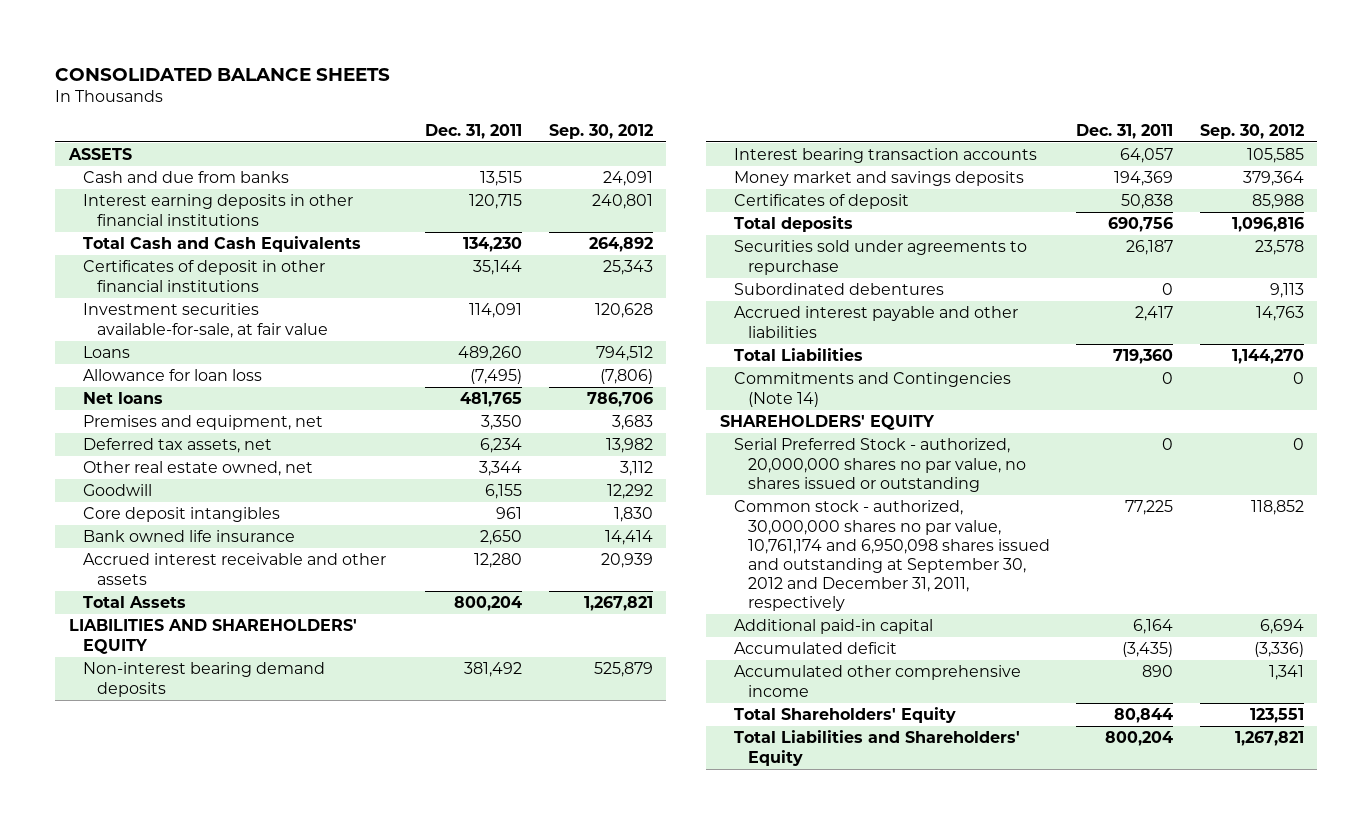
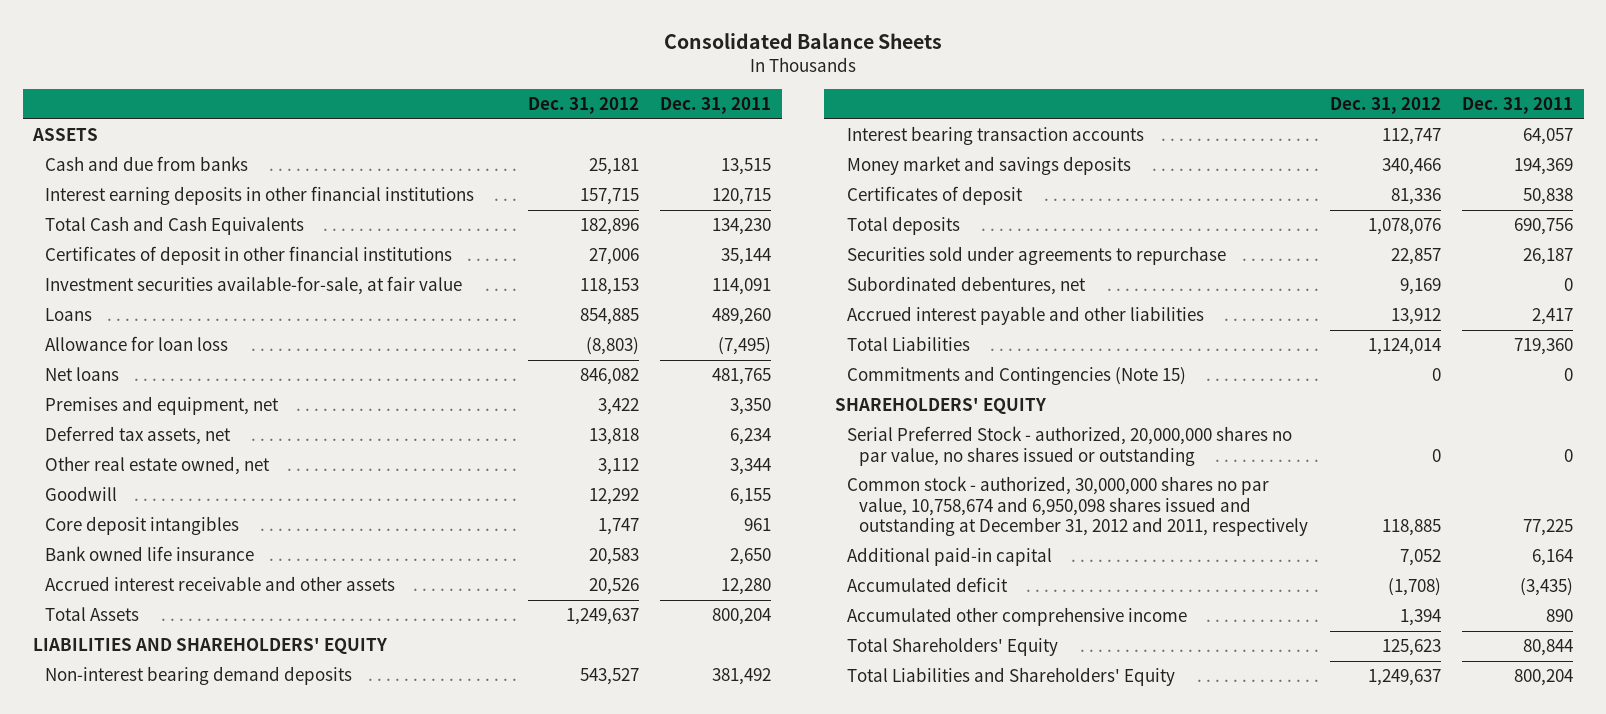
[55,67,391,81] CONSOLIDATED BALANCE SHEETS -> [664,33,943,50] Consolidated Balance Sheets
[548,123,653,139] Sep. 30, 2012 -> none
none -> [527,97,639,115] Dec. 31, 2012
[733,283,944,296] Subordinated debentures -> [847,276,1087,296] Subordinated debentures, net
[733,372,1011,407] Commitments and Contingencies (Note 14) -> [847,366,1187,386] Commitments and Contingencies (Note 15)
[733,500,1050,612] Common stock - authorized, 30,000,000 shares no par value, 10,761,174 and 6,950,098 shares issued and outstanding at September 30, 2012 and December 31, 2011, respectively -> [847,476,1309,537] Common stock - authorized, 30,000,000 shares no par value, 10,758,674 and 6,950,098 shares issued and outstanding at December 31, 2012 and 2011, respectively

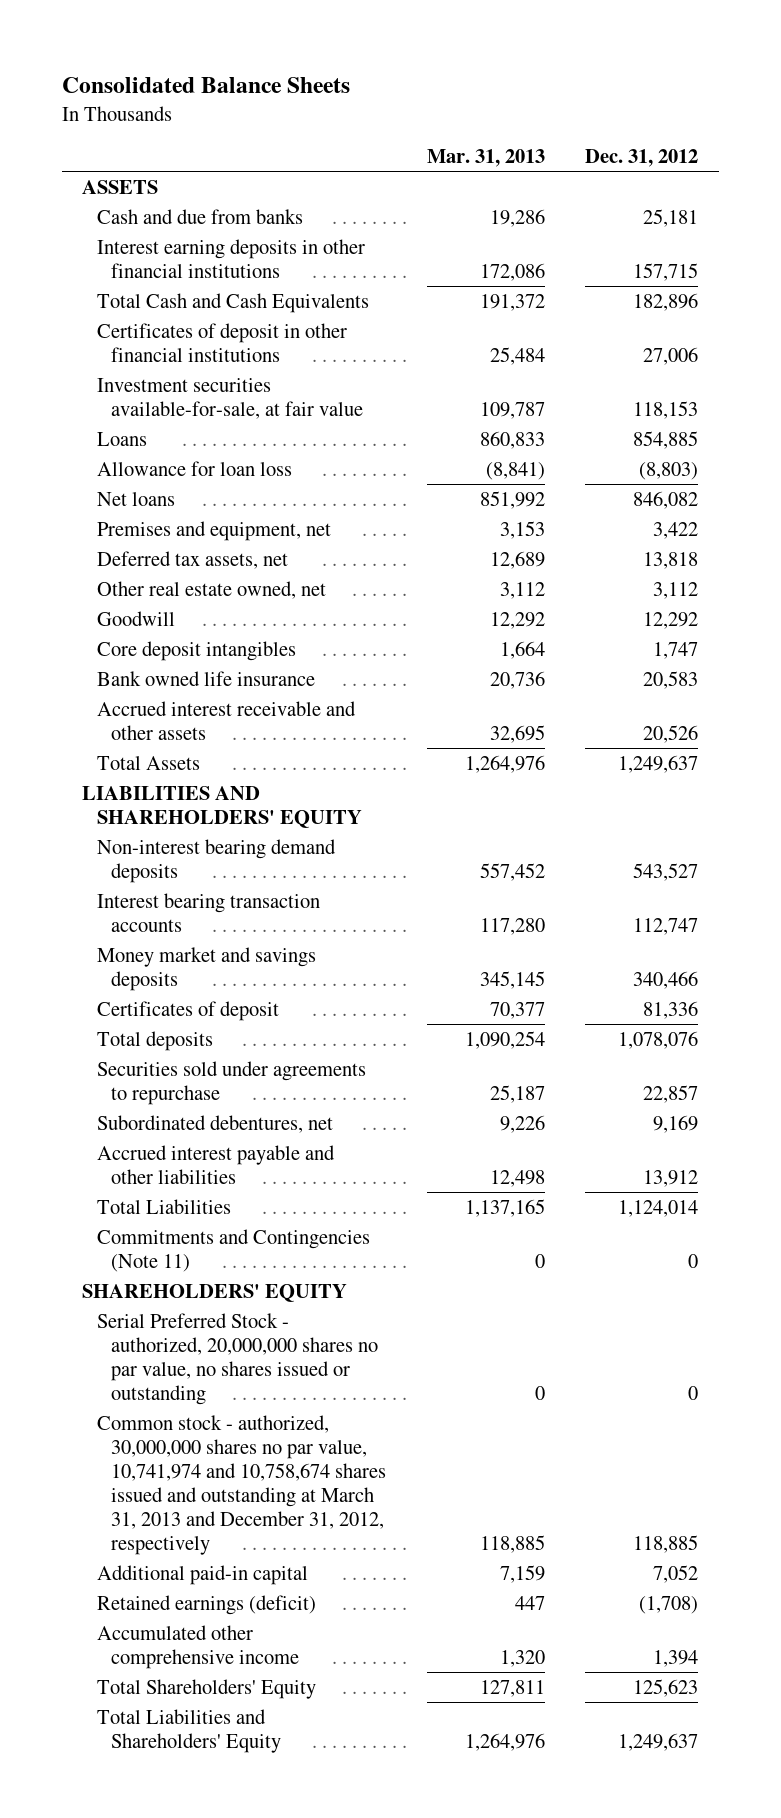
[660,97,772,115] Dec. 31, 2011 -> none
none -> [426,148,545,167] Mar. 31, 2013
[847,366,1187,386] Commitments and Contingencies (Note 15) -> [96,1228,370,1272] Commitments and Contingencies (Note 11)
[847,476,1309,537] Common stock - authorized, 30,000,000 shares no par value, 10,758,674 and 6,950,098 shares issued and outstanding at December 31, 2012 and 2011, respectively -> [96,1414,387,1555] Common stock - authorized, 30,000,000 shares no par value, 10,741,974 and 10,758,674 shares issued and outstanding at March 31, 2013 and December 31, 2012, respectively
[847,577,1009,593] Accumulated deficit -> [96,1594,316,1615] Retained earnings (deficit)

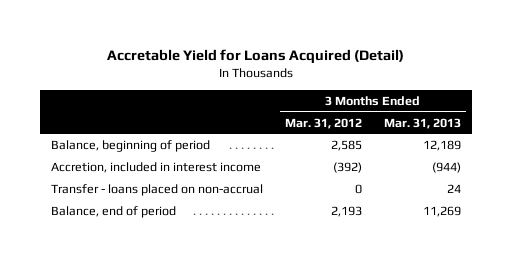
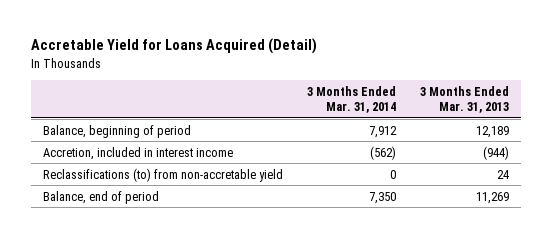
[284,117,362,129] Mar. 31, 2012 -> none
none -> [307,85,397,114] 3 Months Ended Mar. 31, 2014
[51,184,264,197] Transfer - loans placed on non-accrual -> none
none -> [42,167,283,182] Reclassifications (to) from non-accretable yield

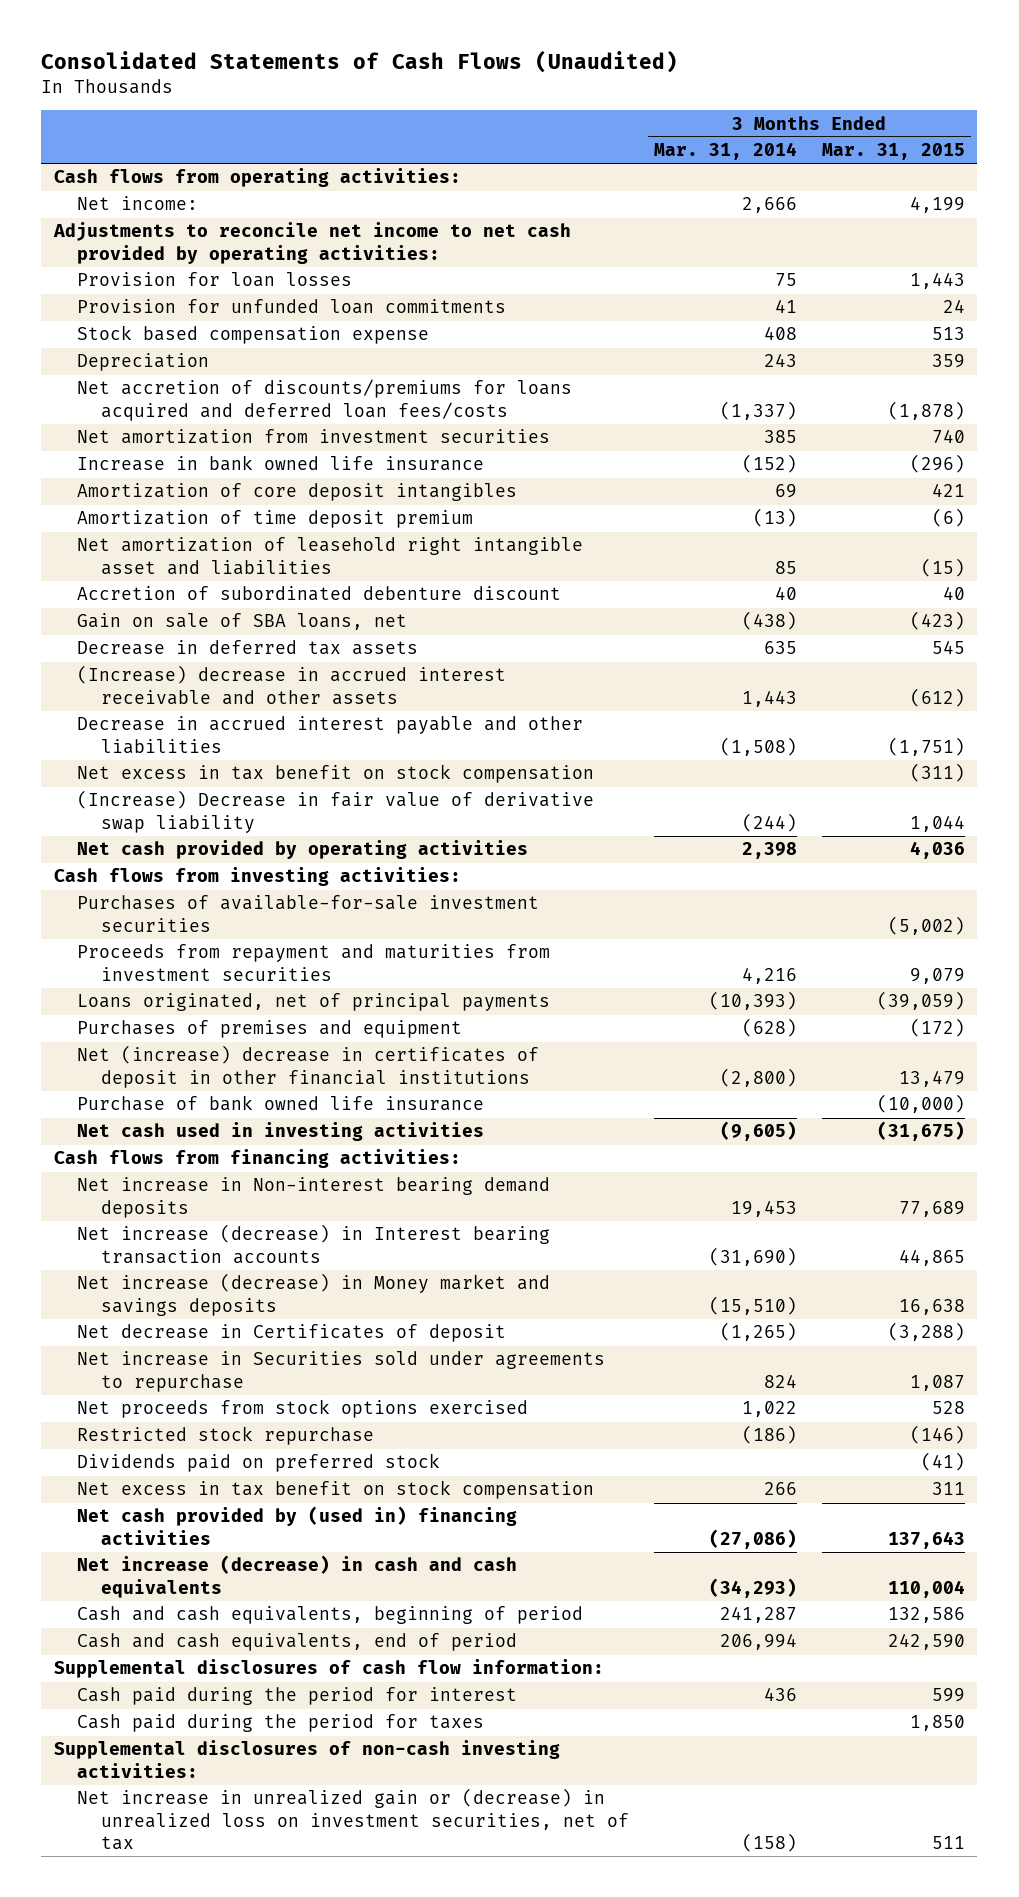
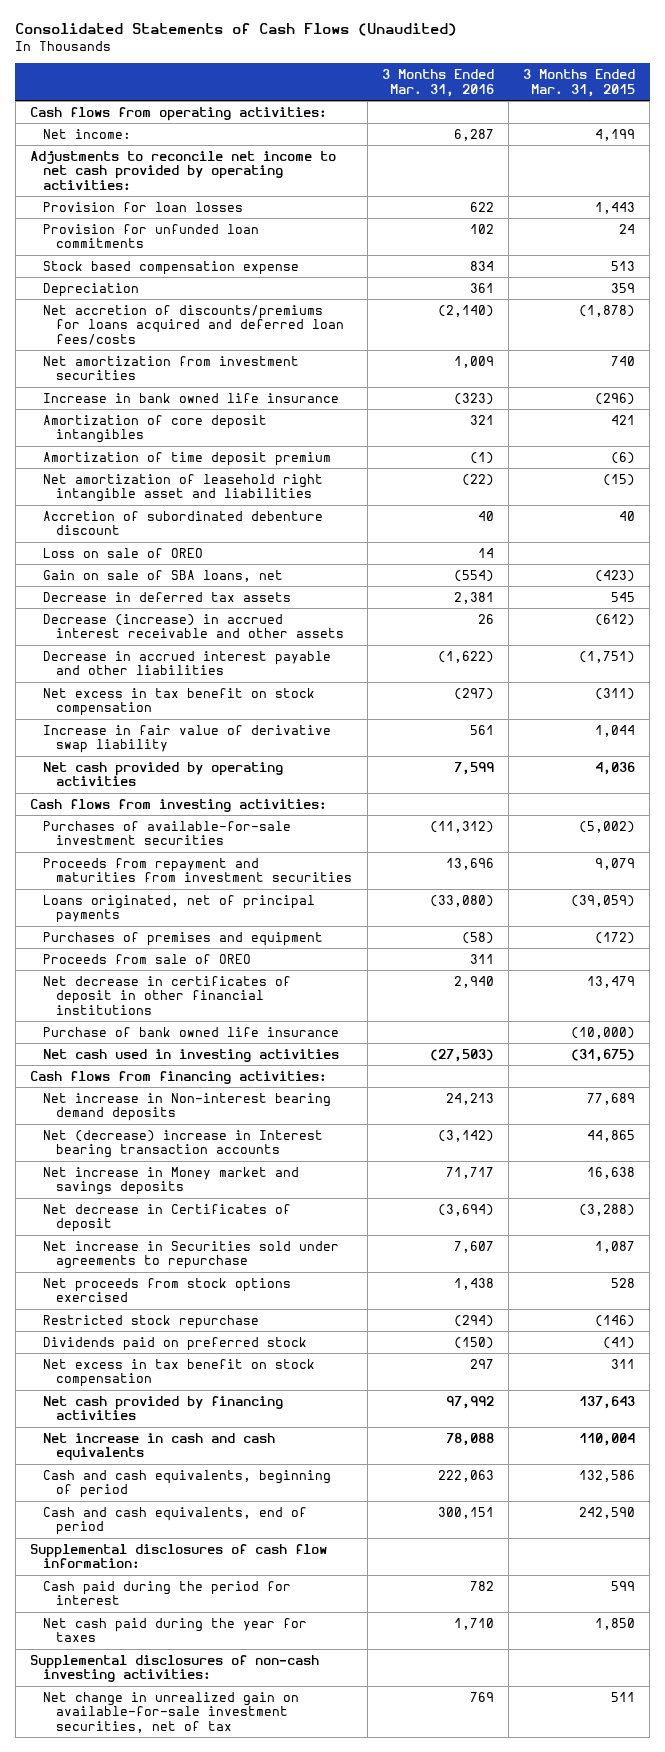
[653,142,797,161] Mar. 31, 2014 -> none
none -> [381,69,494,97] 3 Months Ended Mar. 31, 2016
none -> [43,547,204,558] Loss on sale of OREO
[77,665,507,705] (Increase) decrease in accrued interest receivable and other assets -> [43,613,345,639] Decrease (increase) in accrued interest receivable and other assets
[77,790,595,833] (Increase) Decrease in fair value of derivative swap liability -> [43,724,332,754] Increase in fair value of derivative swap liability
none -> [43,953,252,964] Proceeds from sale of OREO
[77,1045,540,1088] Net (increase) decrease in certificates of deposit in other financial institutions -> [43,975,292,1015] Net decrease in certificates of deposit in other financial institutions
[77,1224,551,1264] Net increase (decrease) in Interest bearing transaction accounts -> [43,1129,324,1159] Net (decrease) increase in Interest bearing transaction accounts
[77,1273,551,1316] Net increase (decrease) in Money market and savings deposits -> [43,1166,300,1196] Net increase in Money market and savings deposits
[77,1506,518,1545] Net cash provided by (used in) financing activities -> [43,1395,284,1421] Net cash provided by financing activities
[77,1555,518,1598] Net increase (decrease) in cash and cash equivalents -> [43,1432,276,1462] Net increase in cash and cash equivalents
[77,1714,485,1733] Cash paid during the period for taxes -> [43,1617,308,1643] Net cash paid during the year for taxes
[77,1788,629,1850] Net increase in unrealized gain or (decrease) in unrealized loss on investment securities, net of tax -> [43,1691,300,1733] Net change in unrealized gain on available-for-sale investment securities, net of tax

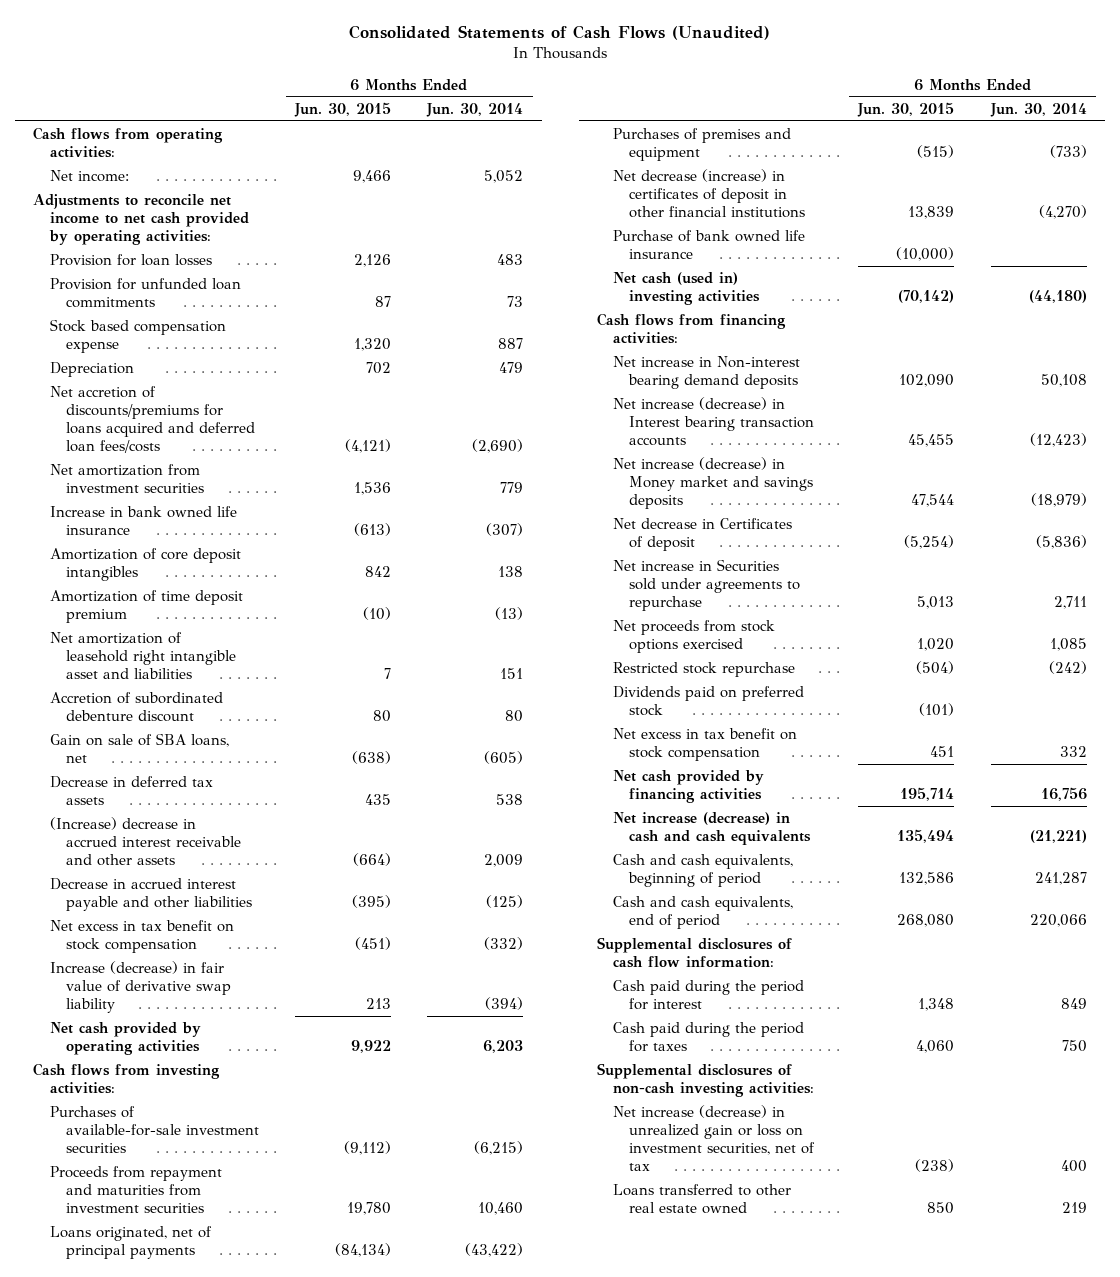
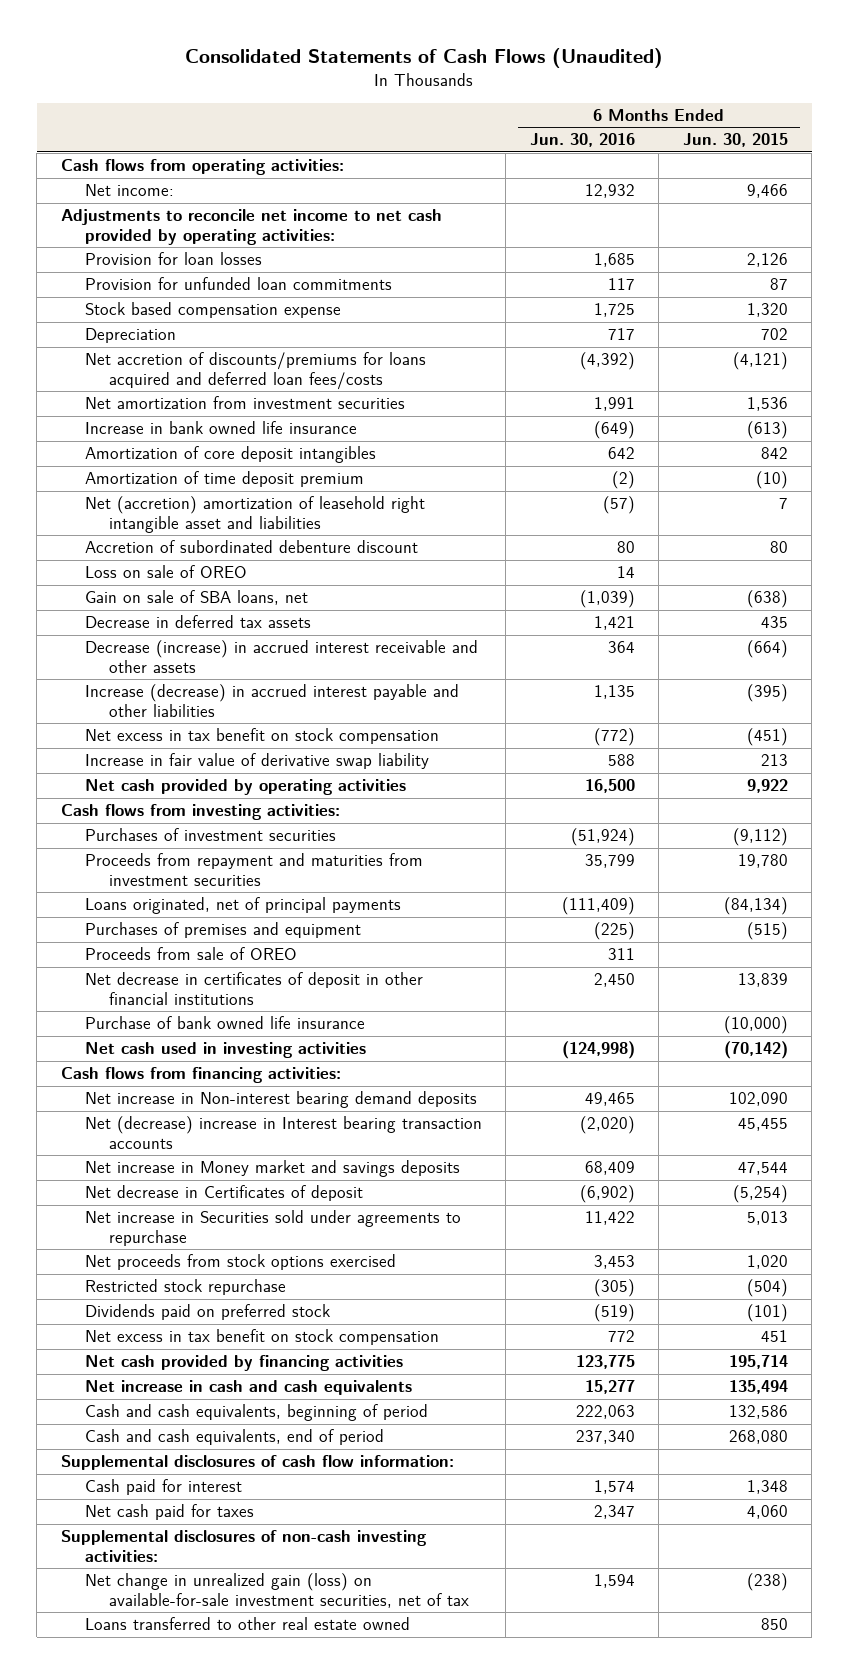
[426,103,524,118] Jun. 30, 2014 -> none
none -> [529,133,635,148] Jun. 30, 2016
[49,632,236,679] Net amortization of leasehold right intangible asset and liabilities -> [84,496,425,533] Net (accretion) amortization of leasehold right intangible asset and liabilities
none -> [84,565,247,579] Loss on sale of OREO
[49,817,241,866] (Increase) decrease in accrued interest receivable and other assets -> [84,640,478,673] Decrease (increase) in accrued interest receivable and other assets
[49,878,252,912] Decrease in accrued interest payable and other liabilities -> [84,684,459,717] Increase (decrease) in accrued interest payable and other liabilities
[49,961,231,1013] Increase (decrease) in fair value of derivative swap liability -> [84,753,429,770] Increase in fair value of derivative swap liability
[49,1106,259,1153] Purchases of available-for-sale investment securities -> [84,828,336,842] Purchases of investment securities
none -> [84,947,297,961] Proceeds from sale of OREO
[612,169,805,218] Net decrease (increase) in certificates of deposit in other financial institutions -> [84,972,423,1005] Net decrease in certificates of deposit in other financial institutions
[612,272,760,306] Net cash (used in) investing activities -> [84,1042,366,1059] Net cash used in investing activities
[612,397,814,446] Net increase (decrease) in Interest bearing transaction accounts -> [84,1116,482,1149] Net (decrease) increase in Interest bearing transaction accounts
[612,457,813,509] Net increase (decrease) in Money market and savings deposits -> [84,1160,460,1178] Net increase in Money market and savings deposits
[612,812,811,846] Net increase (decrease) in cash and cash equivalents -> [84,1380,412,1396] Net increase in cash and cash equivalents
[612,980,804,1011] Cash paid during the period for interest -> [84,1479,242,1496] Cash paid for interest
[612,1022,804,1053] Cash paid during the period for taxes -> [84,1504,254,1521] Net cash paid for taxes
[612,1105,815,1171] Net increase (decrease) in unrealized gain or loss on investment securities, net of tax -> [84,1573,469,1608] Net change in unrealized gain (loss) on available-for-sale investment securities, net of tax

